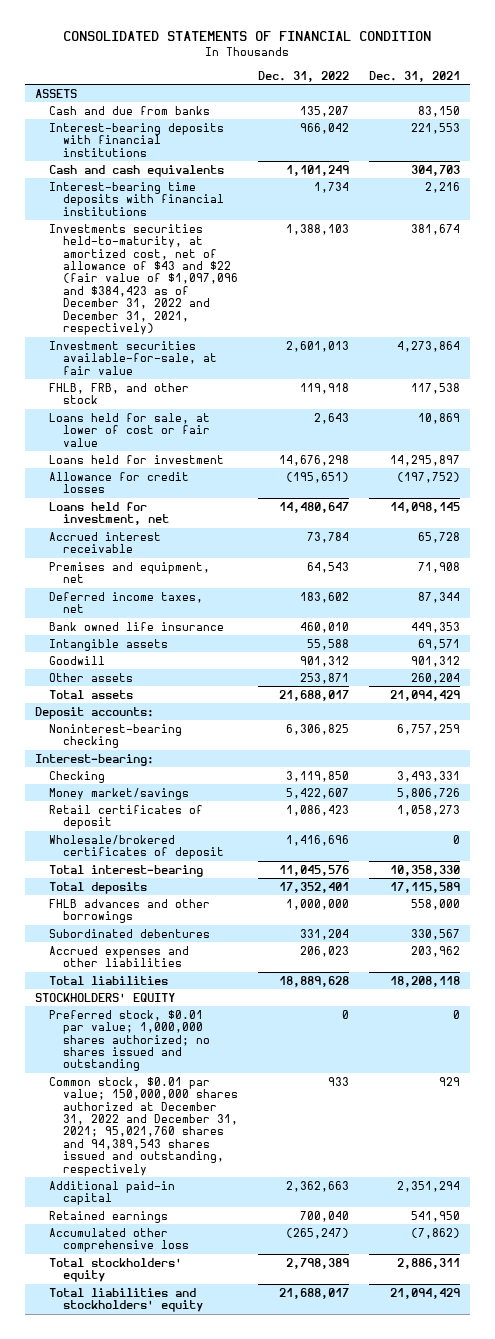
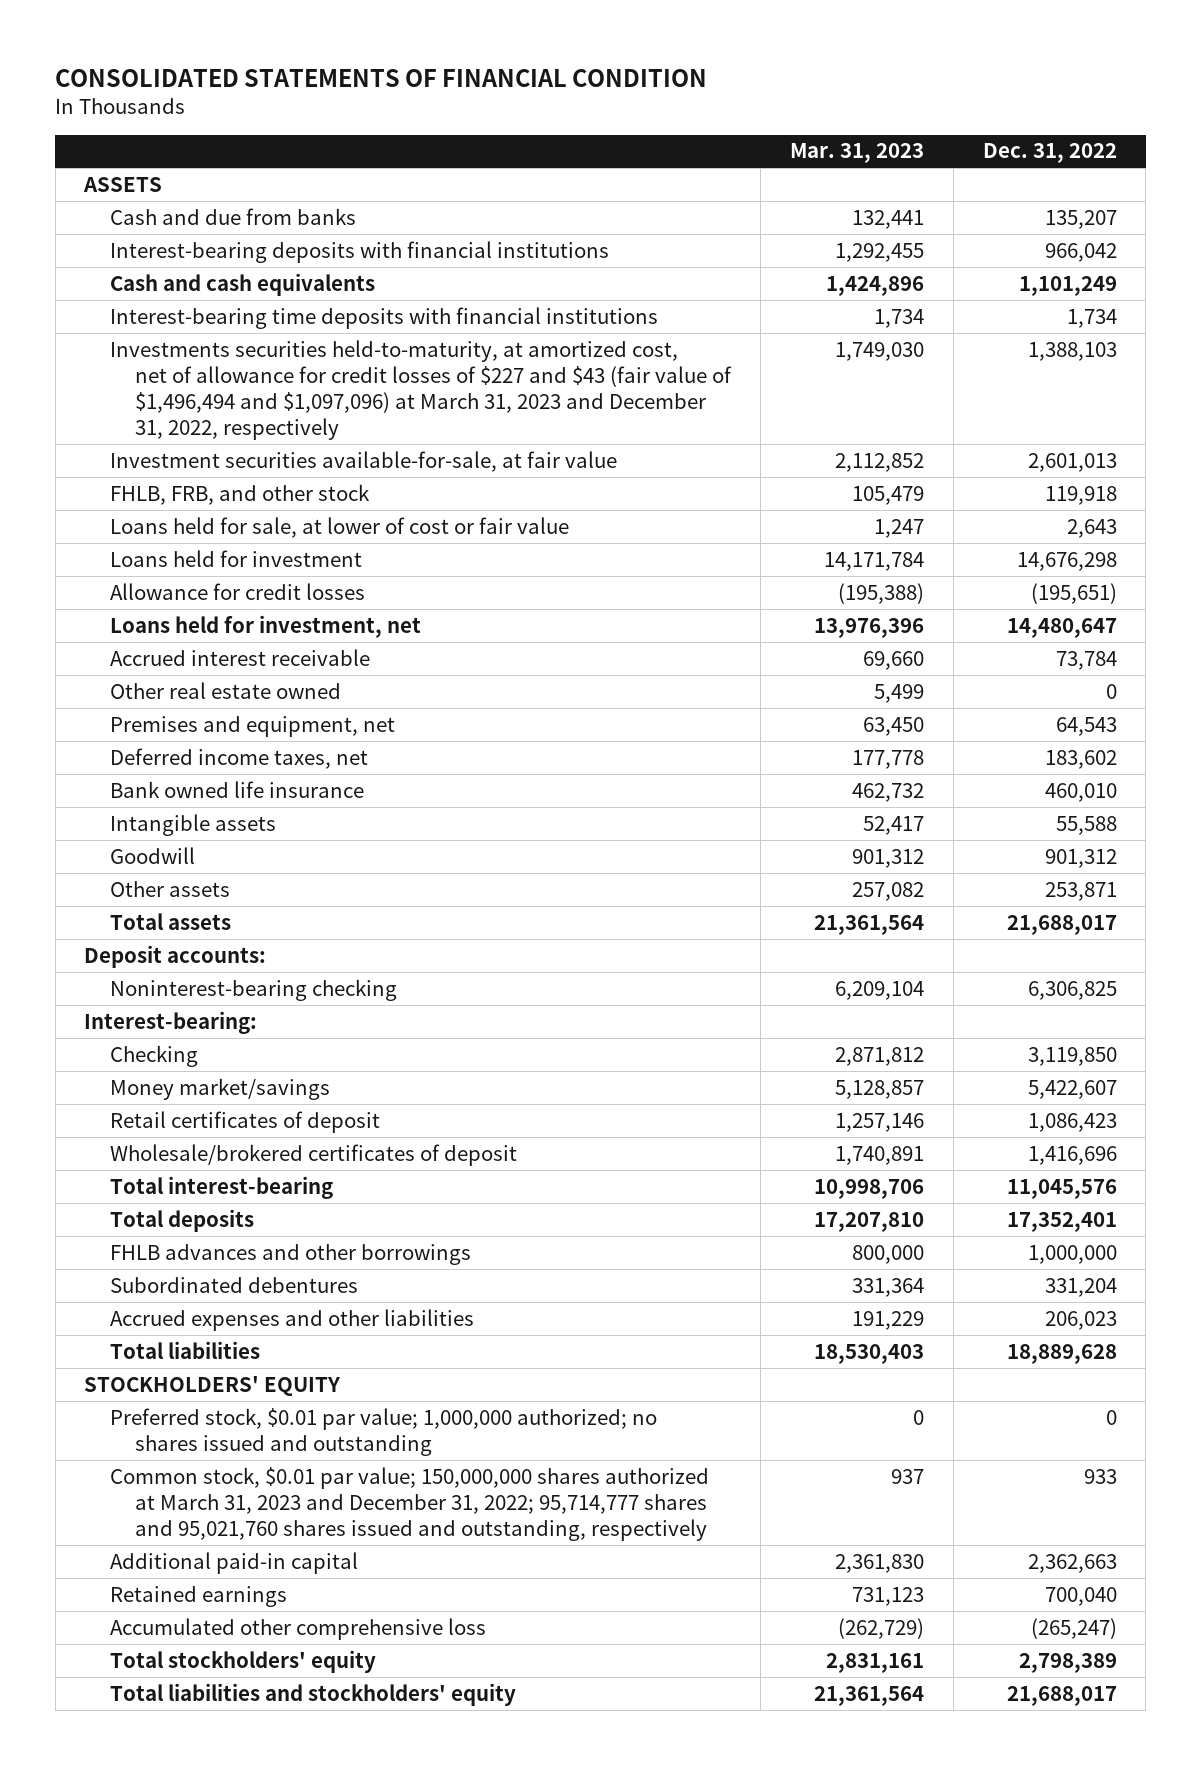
[369,70,461,82] Dec. 31, 2021 -> none
none -> [789,143,924,164] Mar. 31, 2023
[48,223,239,336] Investments securities held-to-maturity, at amortized cost, net of allowance of $43 and $22 (fair value of $1,097,096 and $384,423 as of December 31, 2022 and December 31, 2021, respectively) -> [109,339,733,441] Investments securities held-to-maturity, at amortized cost, net of allowance for credit losses of $227 and $43 (fair value of $1,496,494 and $1,097,096) at March 31, 2023 and December 31, 2022, respectively
none -> [109,681,341,699] Other real estate owned
[48,1009,211,1072] Preferred stock, $0.01 par value; 1,000,000 shares authorized; no shares issued and outstanding -> [109,1407,657,1456] Preferred stock, $0.01 par value; 1,000,000 authorized; no shares issued and outstanding
[48,1076,239,1176] Common stock, $0.01 par value; 150,000,000 shares authorized at December 31, 2022 and December 31, 2021; 95,021,760 shares and 94,389,543 shares issued and outstanding, respectively -> [109,1466,709,1542] Common stock, $0.01 par value; 150,000,000 shares authorized at March 31, 2023 and December 31, 2022; 95,714,777 shares and 95,021,760 shares issued and outstanding, respectively

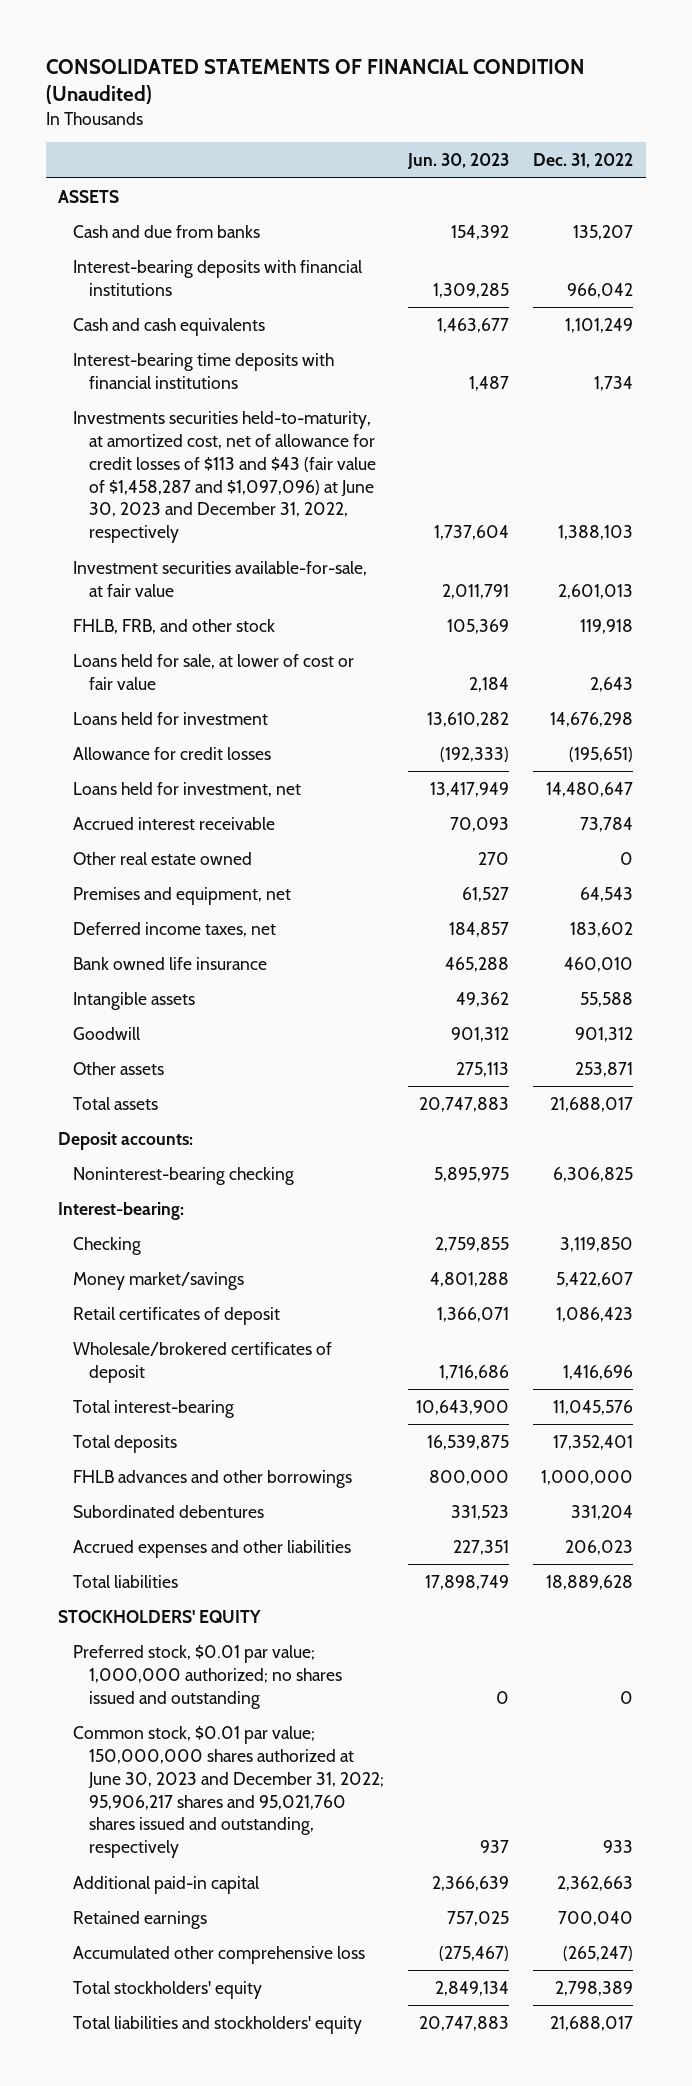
[55,68,708,87] CONSOLIDATED STATEMENTS OF FINANCIAL CONDITION -> [46,58,586,104] CONSOLIDATED STATEMENTS OF FINANCIAL CONDITION (Unaudited)
[789,143,924,164] Mar. 31, 2023 -> none
none -> [407,153,510,170] Jun. 30, 2023
[109,339,733,441] Investments securities held-to-maturity, at amortized cost, net of allowance for credit losses of $227 and $43 (fair value of $1,496,494 and $1,097,096) at March 31, 2023 and December 31, 2022, respectively -> [73,410,376,544] Investments securities held-to-maturity, at amortized cost, net of allowance for credit losses of $113 and $43 (fair value of $1,458,287 and $1,097,096) at June 30, 2023 and December 31, 2022, respectively
[109,1466,709,1542] Common stock, $0.01 par value; 150,000,000 shares authorized at March 31, 2023 and December 31, 2022; 95,714,777 shares and 95,021,760 shares issued and outstanding, respectively -> [73,1725,384,1859] Common stock, $0.01 par value; 150,000,000 shares authorized at June 30, 2023 and December 31, 2022; 95,906,217 shares and 95,021,760 shares issued and outstanding, respectively

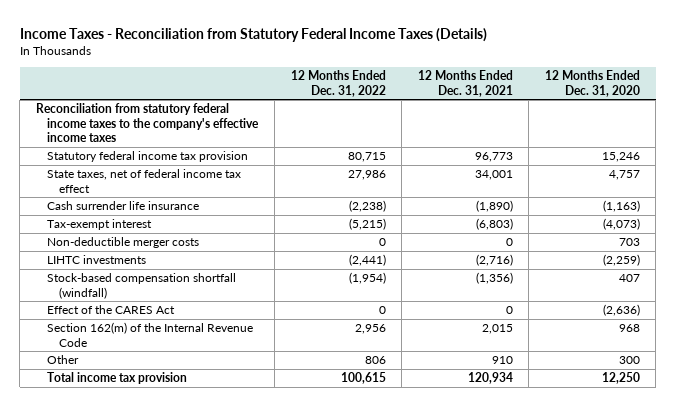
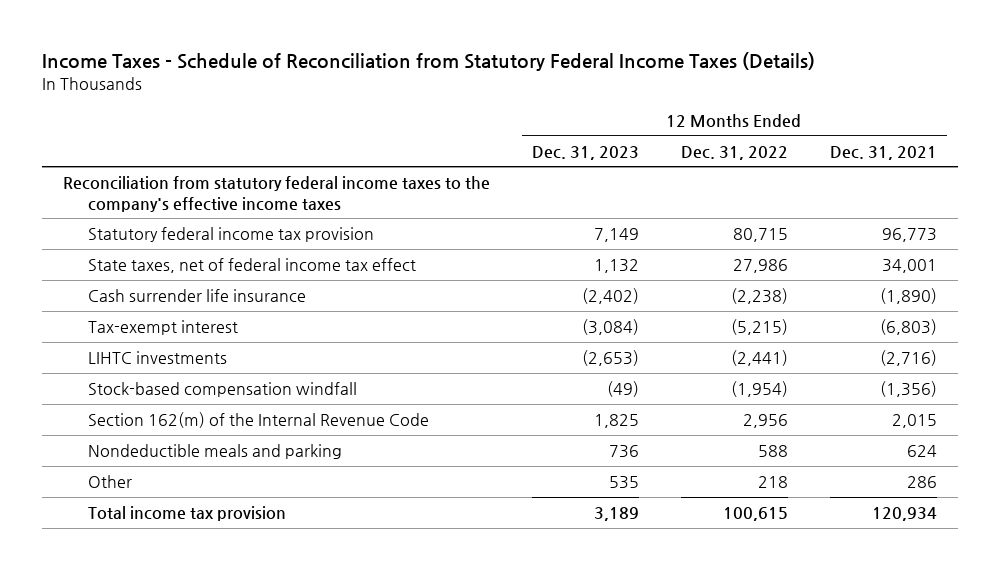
[19,27,487,42] Income Taxes - Reconciliation from Statutory Federal Income Taxes (Details) -> [42,52,816,72] Income Taxes - Schedule of Reconciliation from Statutory Federal Income Taxes (Details)
[544,70,640,97] 12 Months Ended Dec. 31, 2020 -> none
none -> [532,145,640,160] Dec. 31, 2023
[47,237,200,249] Non-deductible merger costs -> none
[47,305,176,315] Effect of the CARES Act -> none
[47,273,237,299] Stock-based compensation shortfall (windfall) -> [87,382,357,398] Stock-based compensation windfall
none -> [87,444,342,460] Nondeductible meals and parking
[364,356,386,365] 806 -> [757,476,788,489] 218
[491,356,513,365] 910 -> [906,476,937,489] 286

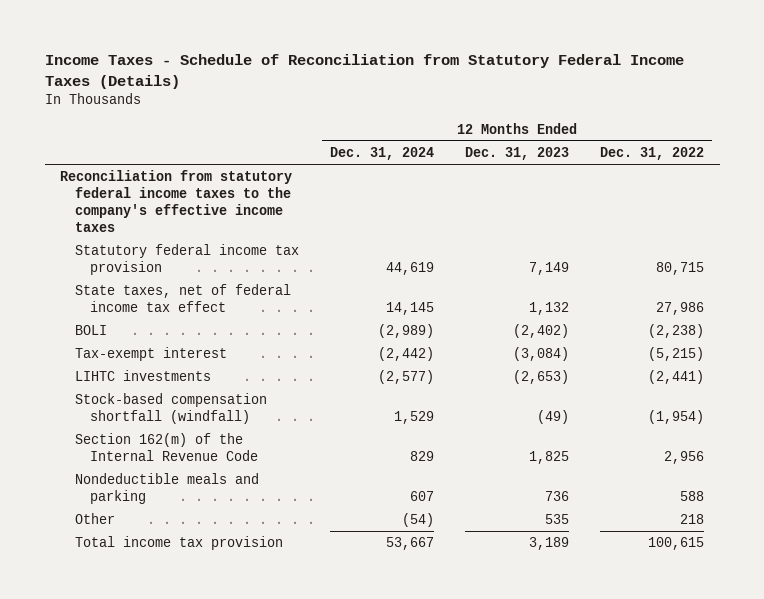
[829,145,937,160] Dec. 31, 2021 -> none
none -> [330,147,435,161] Dec. 31, 2024
[87,289,306,303] Cash surrender life insurance -> [74,325,107,336] BOLI
[87,382,357,398] Stock-based compensation windfall -> [74,393,267,425] Stock-based compensation shortfall (windfall)

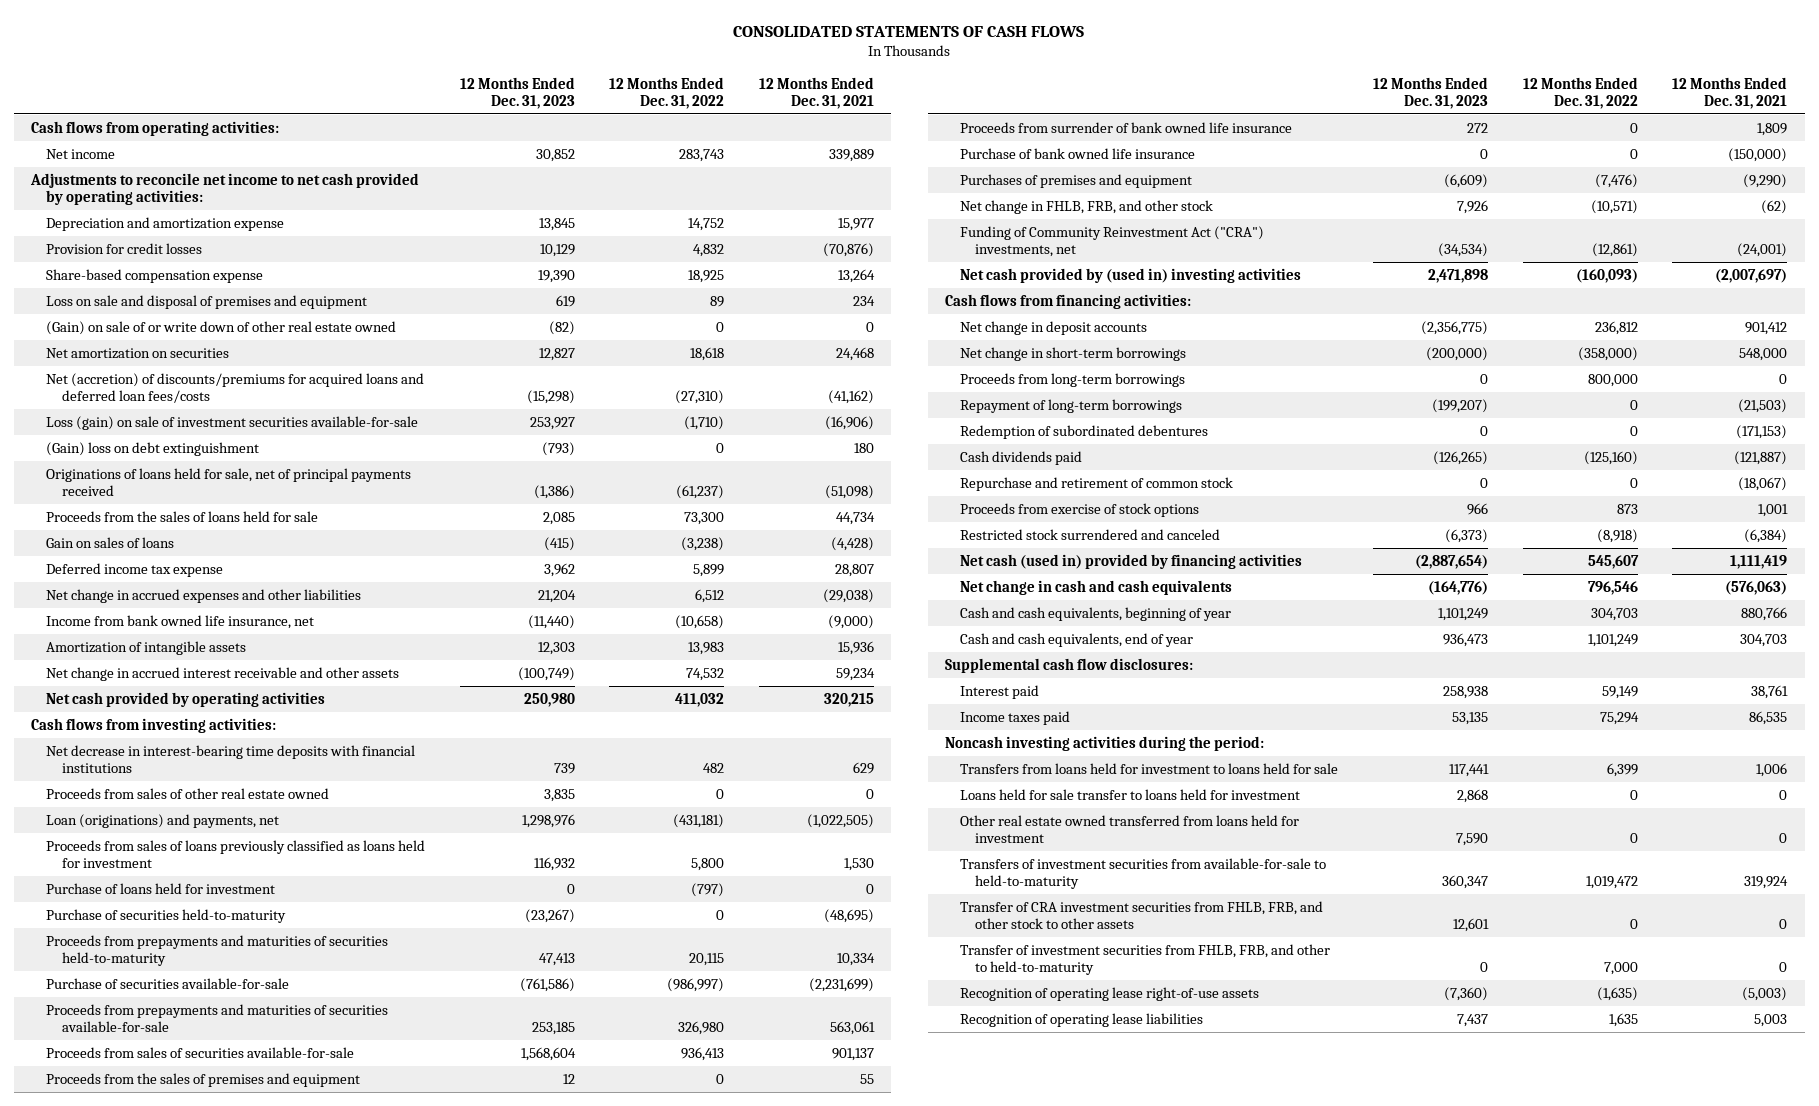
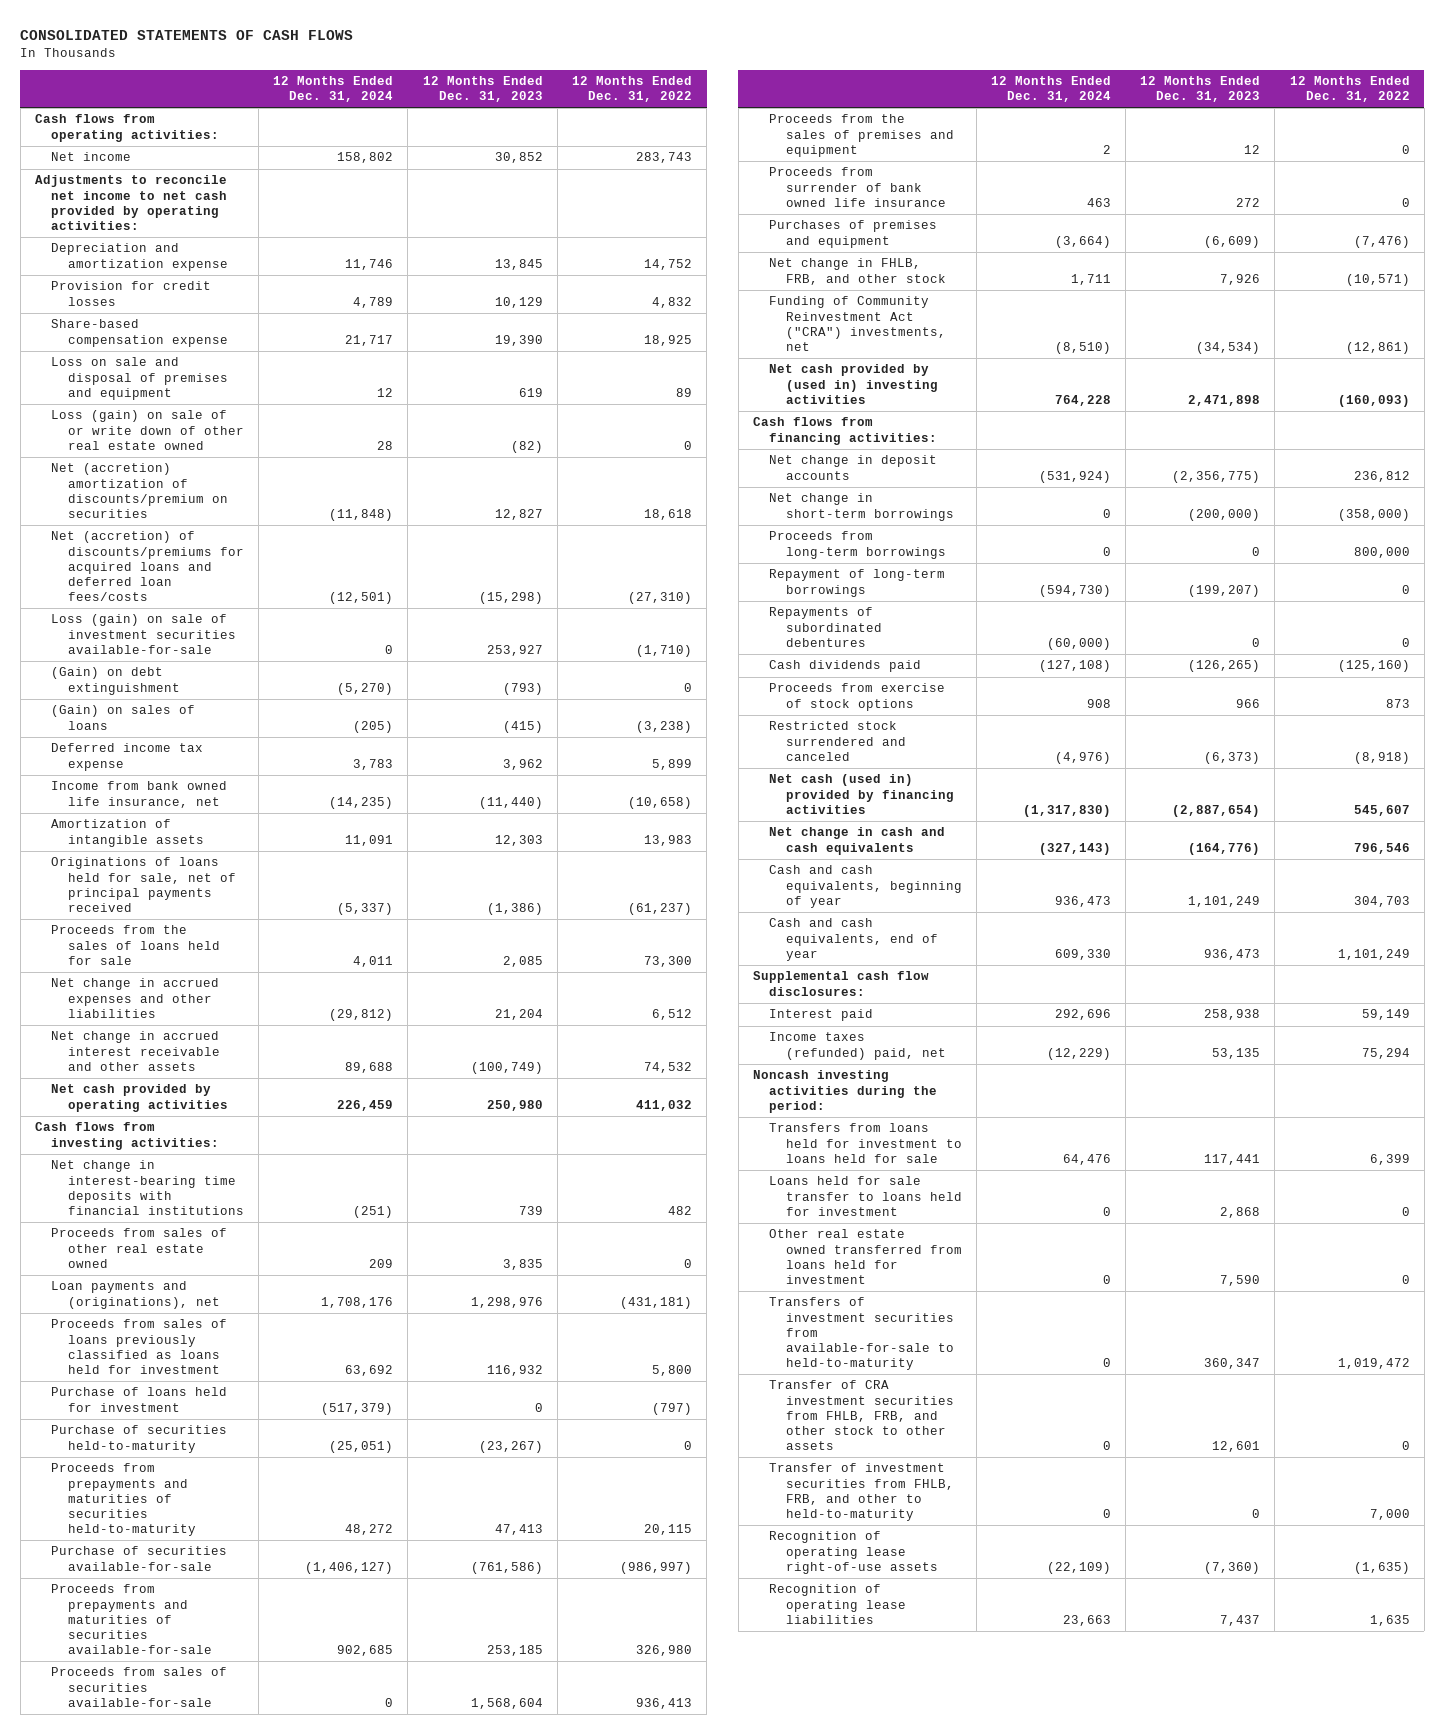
[758,76,874,109] 12 Months Ended Dec. 31, 2021 -> none
none -> [273,76,394,103] 12 Months Ended Dec. 31, 2024
[46,321,397,336] (Gain) on sale of or write down of other real estate owned -> [51,410,244,450] Loss (gain) on sale of or write down of other real estate owned
[46,348,230,360] Net amortization on securities -> [51,463,228,518] Net (accretion) amortization of discounts/premium on securities
[46,442,260,457] (Gain) loss on debt extinguishment -> [51,667,180,695] (Gain) on debt extinguishment
[46,537,175,549] Gain on sales of loans -> [51,705,196,730] (Gain) on sales of loans
[46,468,412,496] Originations of loans held for sale, net of principal payments received -> [51,857,236,912] Originations of loans held for sale, net of principal payments received
[46,511,319,523] Proceeds from the sales of loans held for sale -> [51,925,220,965] Proceeds from the sales of loans held for sale
[46,589,362,604] Net change in accrued expenses and other liabilities -> [51,978,220,1018] Net change in accrued expenses and other liabilities
[46,745,416,773] Net decrease in interest-bearing time deposits with financial institutions -> [51,1160,244,1215] Net change in interest-bearing time deposits with financial institutions
[46,814,280,829] Loan (originations) and payments, net -> [51,1281,220,1309] Loan payments and (originations), net
[959,148,1195,160] Purchase of bank owned life insurance -> none
[959,425,1208,440] Redemption of subordinated debentures -> [769,607,882,647] Repayments of subordinated debentures
[959,477,1233,492] Repurchase and retirement of common stock -> none
[959,711,1070,726] Income taxes paid -> [769,1032,946,1060] Income taxes (refunded) paid, net

